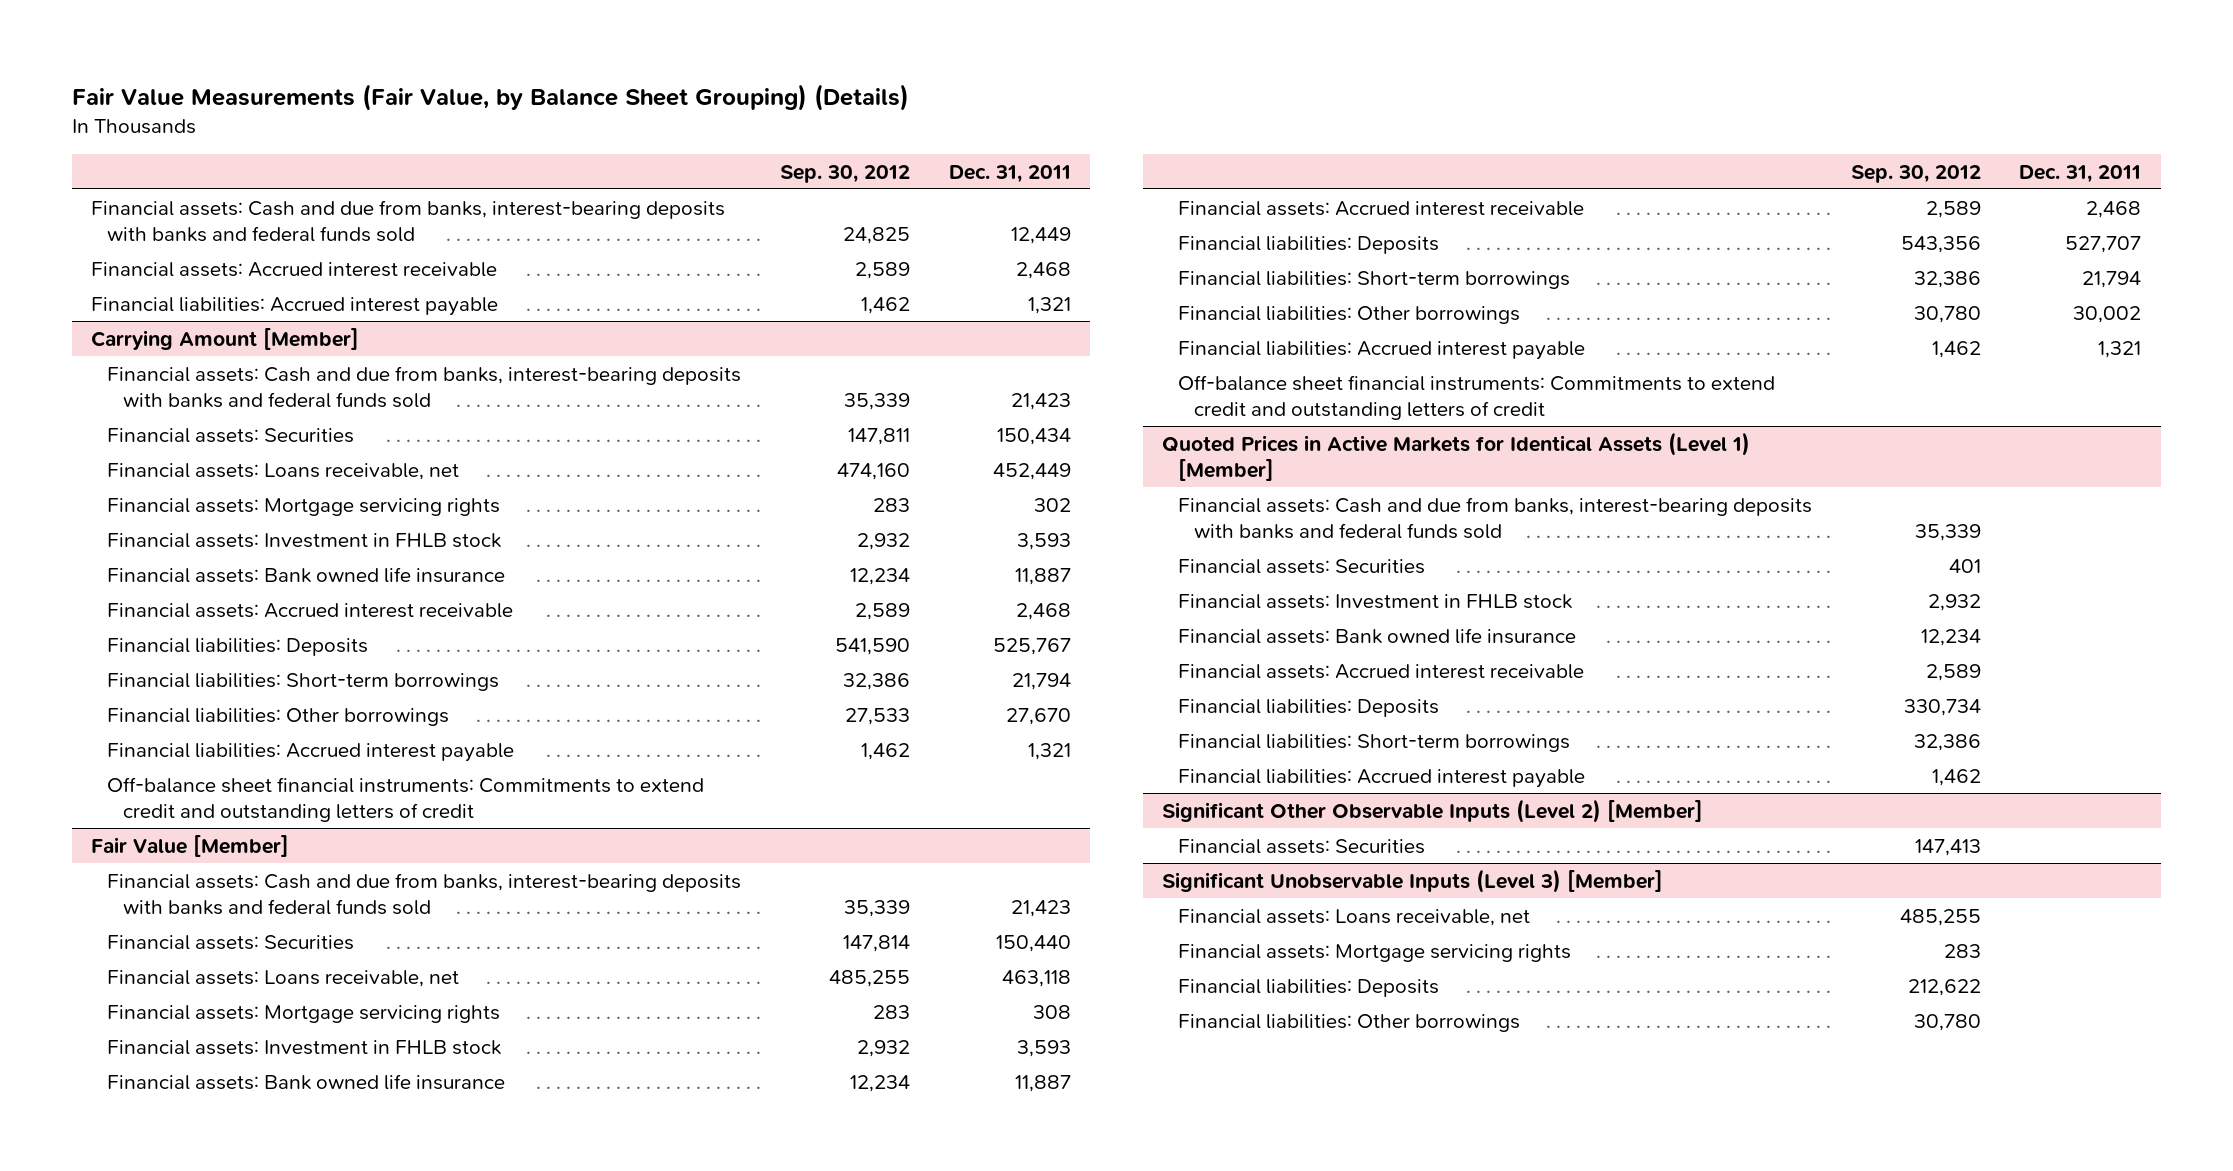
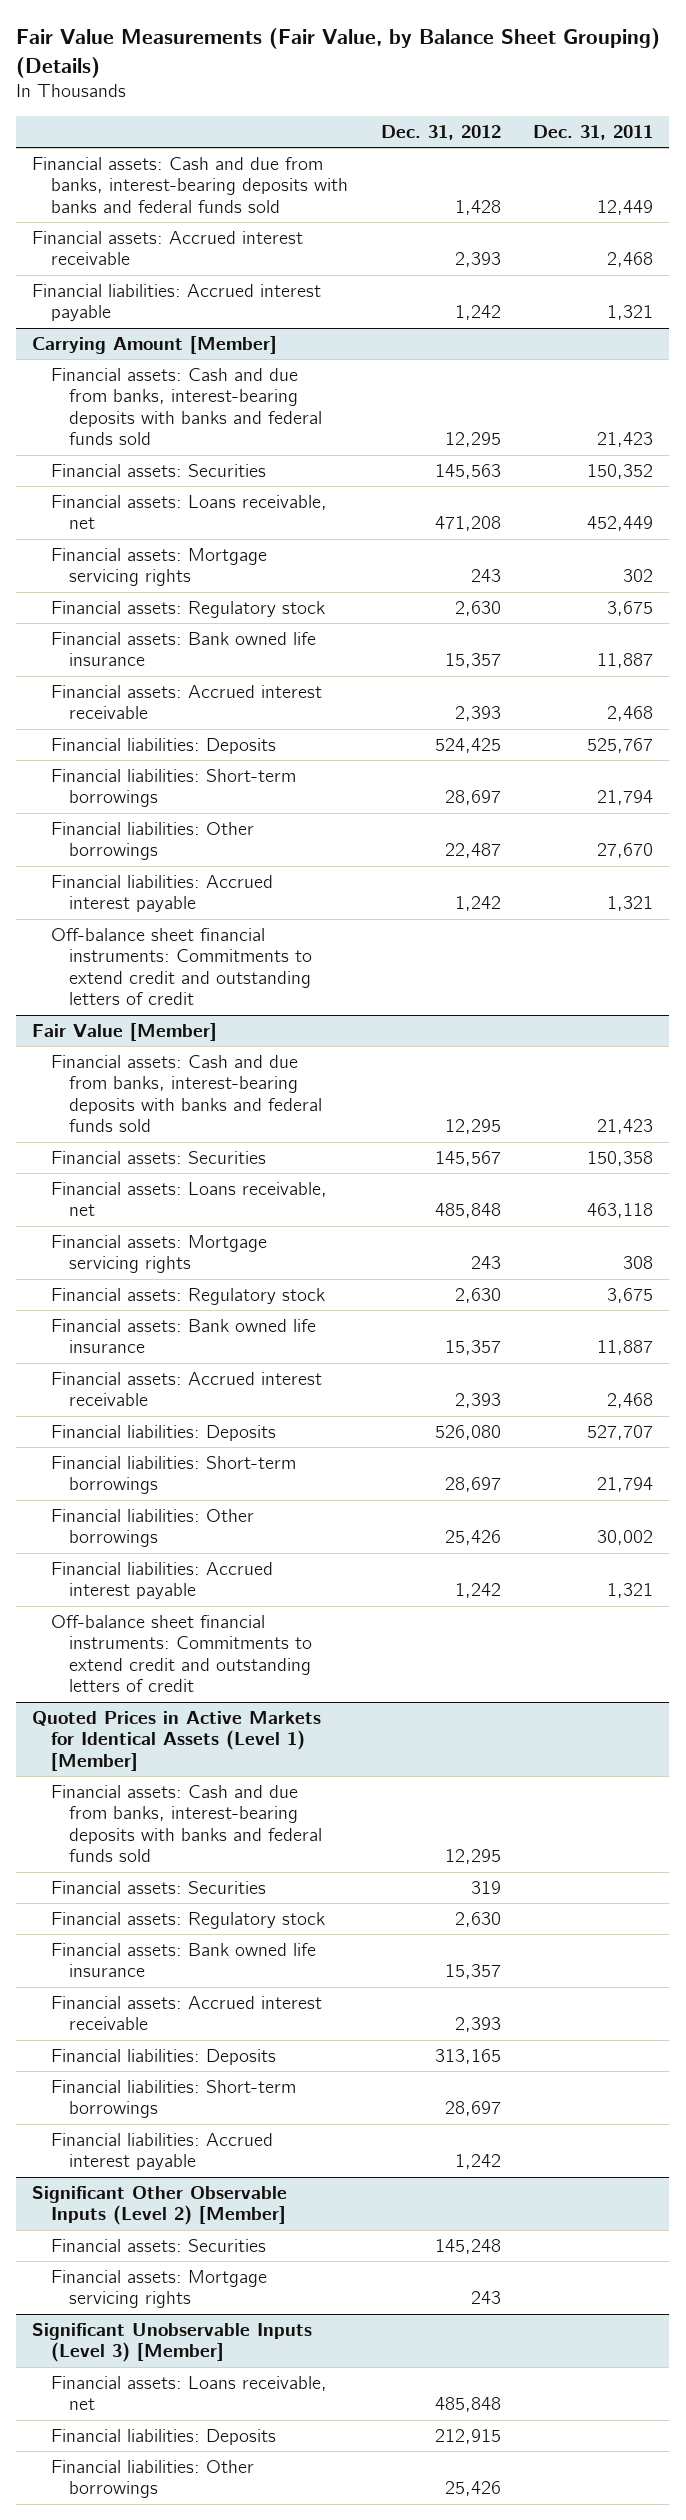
[779,164,910,183] Sep. 30, 2012 -> none
none -> [380,124,501,140] Dec. 31, 2012
[996,427,1071,445] 150,434 -> [587,464,654,480] 150,352
[107,532,502,548] Financial assets: Investment in FHLB stock -> [50,601,325,619] Financial assets: Regulatory stock
[1016,532,1071,550] 3,593 -> [607,601,654,617] 3,675
[995,934,1071,952] 150,440 -> [587,1151,654,1167] 150,358
[107,1039,502,1055] Financial assets: Investment in FHLB stock -> [50,1288,325,1306] Financial assets: Regulatory stock
[1016,1039,1071,1057] 3,593 -> [607,1288,654,1304] 3,675
[1177,593,1572,609] Financial assets: Investment in FHLB stock -> [50,1912,325,1930] Financial assets: Regulatory stock
none -> [50,2270,267,2309] Financial assets: Mortgage servicing rights
[1177,943,1571,962] Financial assets: Mortgage servicing rights -> none

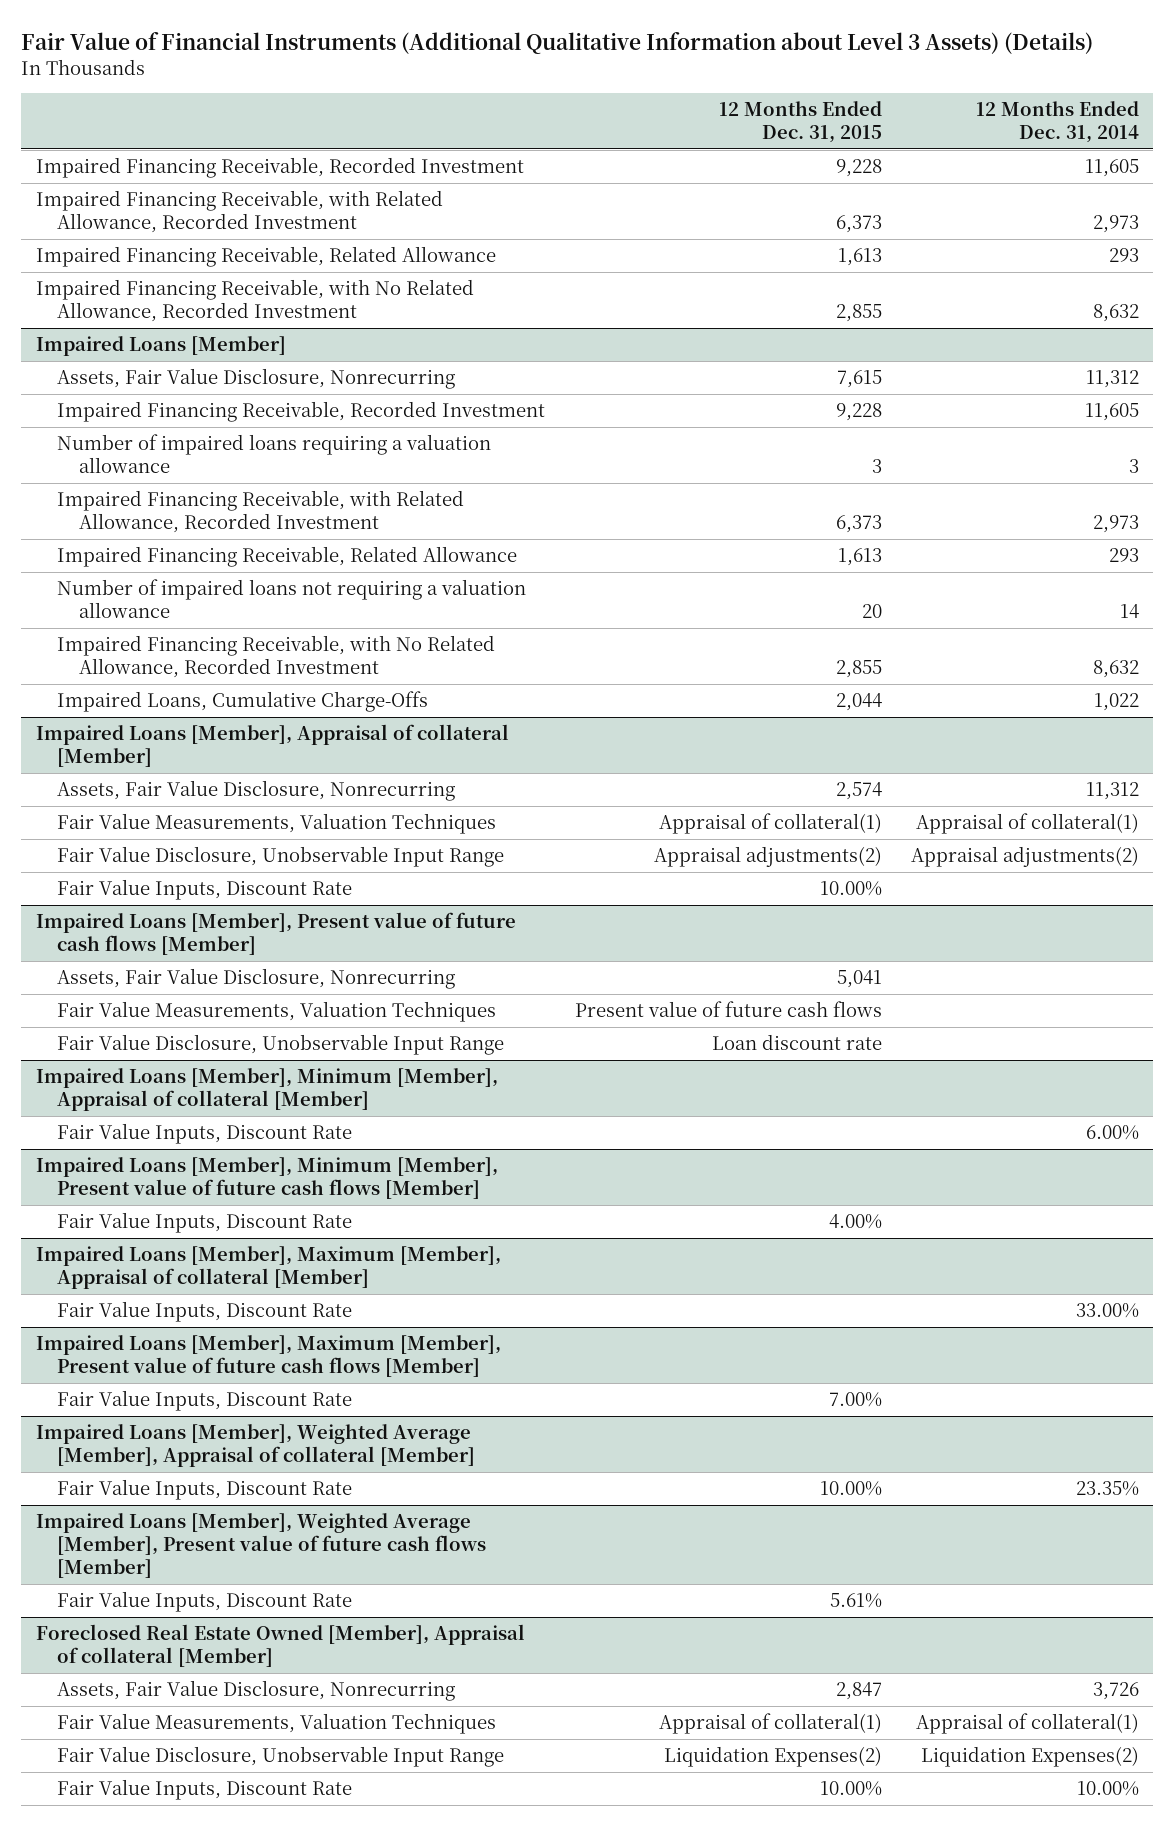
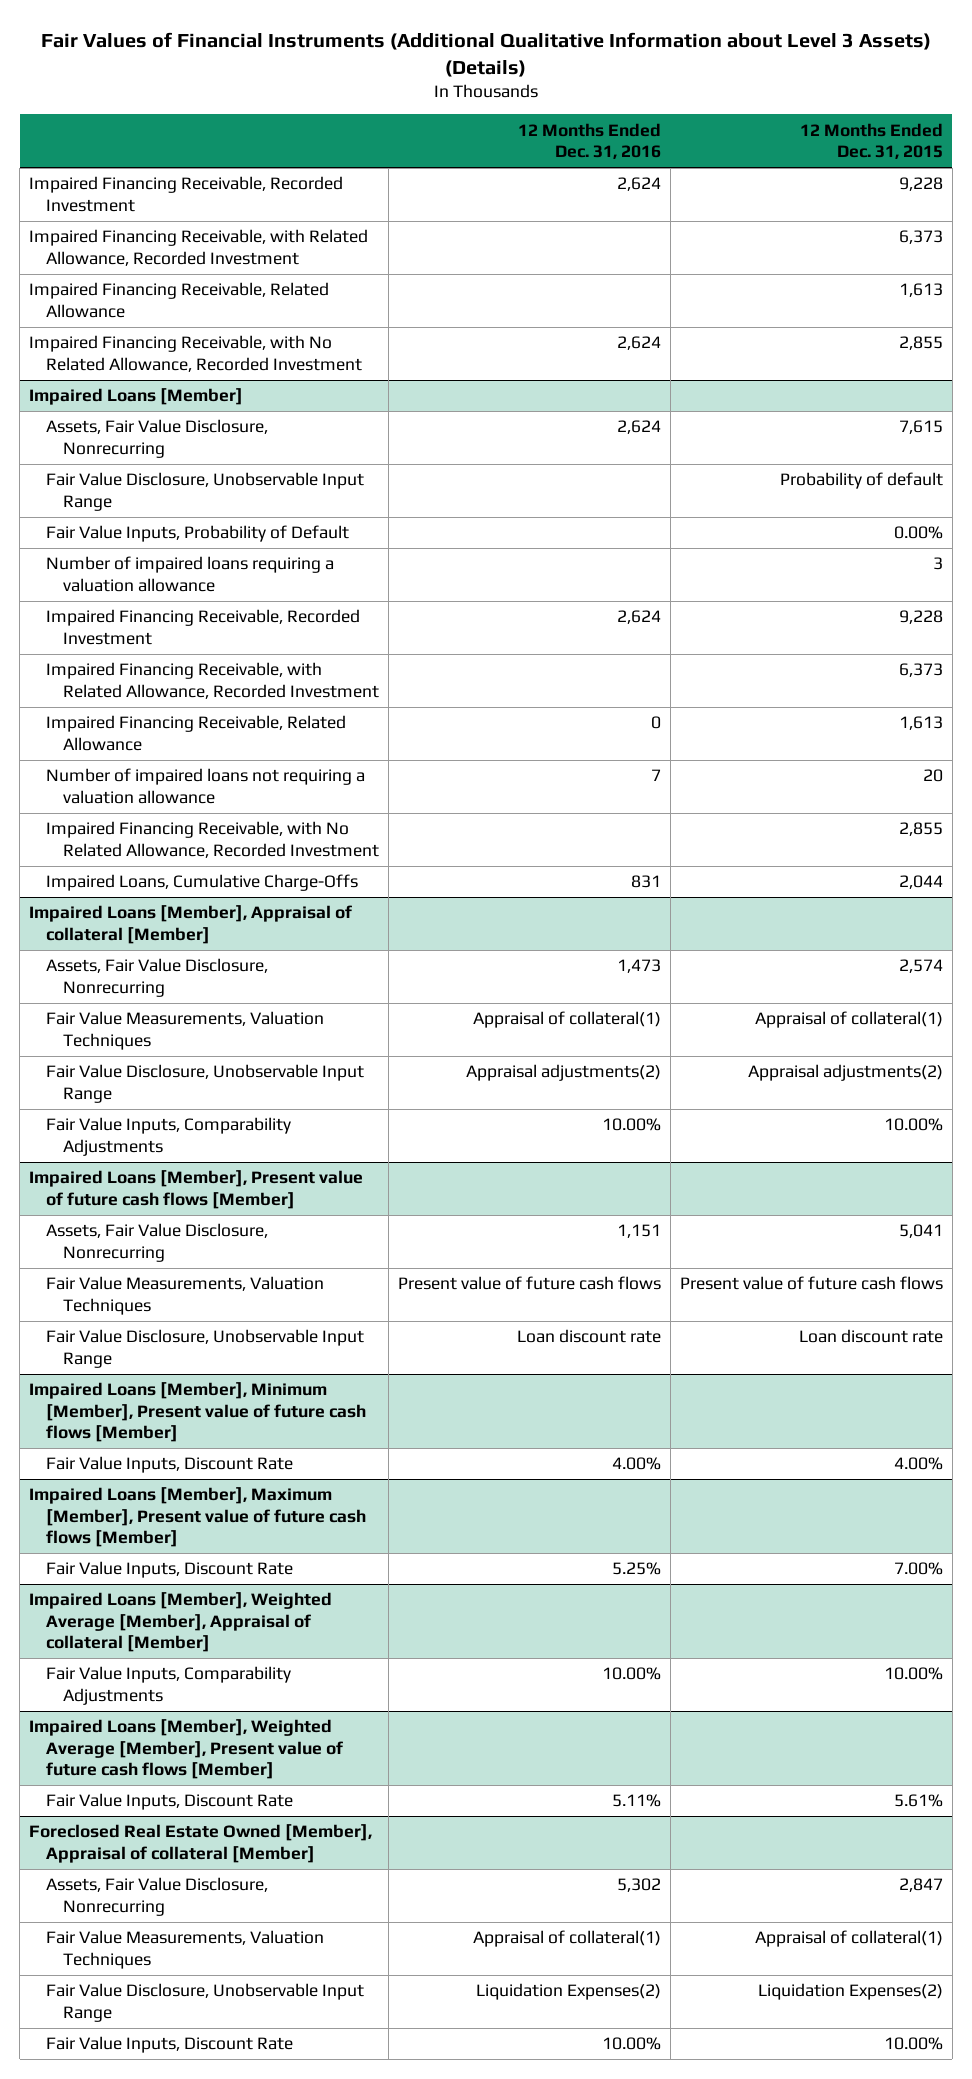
[21,31,1094,54] Fair Value of Financial Instruments (Additional Qualitative Information about Level 3 Assets) (Details) -> [40,31,931,77] Fair Values of Financial Instruments (Additional Qualitative Information about Level 3 Assets) (Details)
[975,101,1139,143] 12 Months Ended Dec. 31, 2014 -> none
none -> [517,122,661,160] 12 Months Ended Dec. 31, 2016
none -> [45,472,364,511] Fair Value Disclosure, Unobservable Input Range
none -> [45,525,349,543] Fair Value Inputs, Probability of Default
[57,401,546,423] Impaired Financing Receivable, Recorded Investment -> [45,609,360,645] Impaired Financing Receivable, Recorded Investment
[57,879,353,901] Fair Value Inputs, Discount Rate -> none
none -> [45,1117,291,1156] Fair Value Inputs, Comparability Adjustments
[35,1068,498,1111] Impaired Loans [Member], Minimum [Member], Appraisal of collateral [Member] -> none
[57,1123,353,1145] Fair Value Inputs, Discount Rate -> none
[35,1246,501,1289] Impaired Loans [Member], Maximum [Member], Appraisal of collateral [Member] -> none
[57,1301,353,1323] Fair Value Inputs, Discount Rate -> none
[57,1479,353,1501] Fair Value Inputs, Discount Rate -> none
none -> [45,1666,291,1705] Fair Value Inputs, Comparability Adjustments

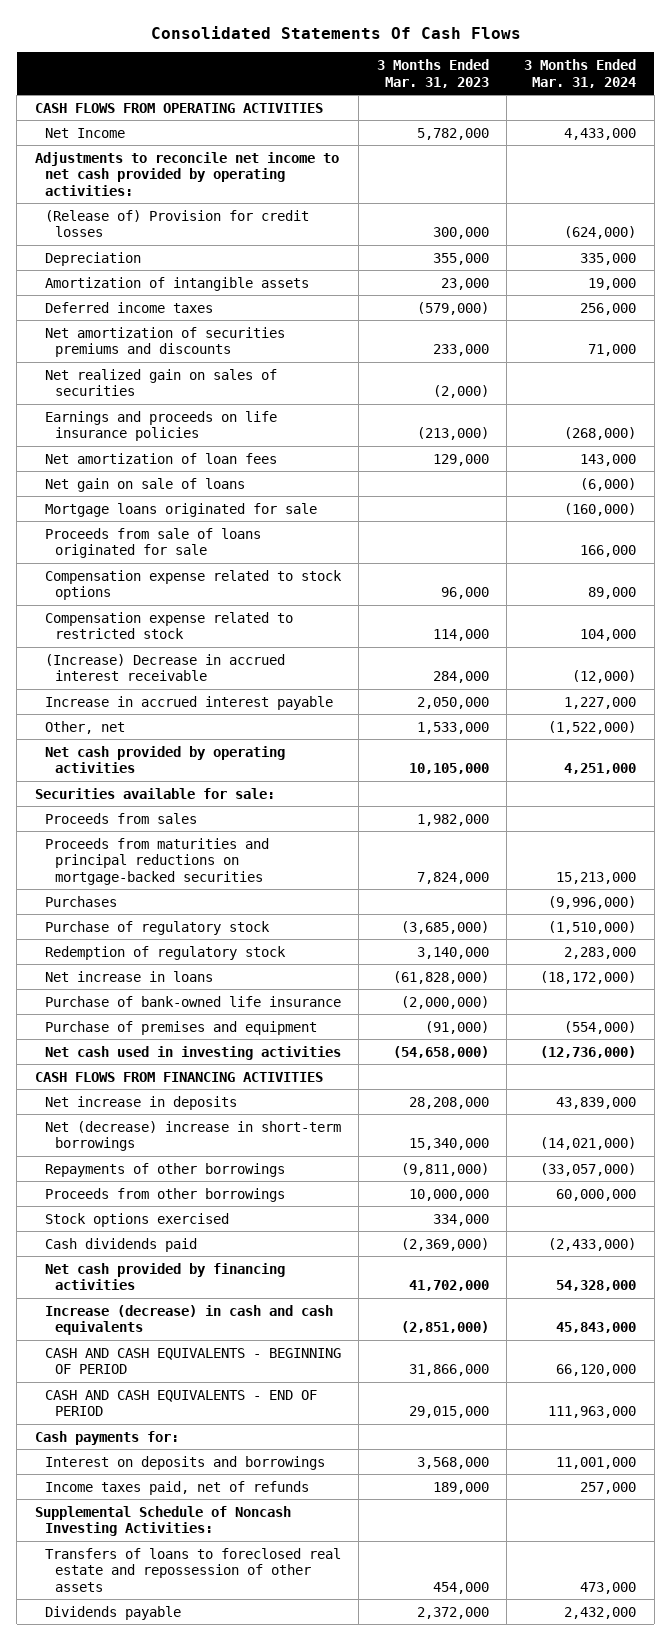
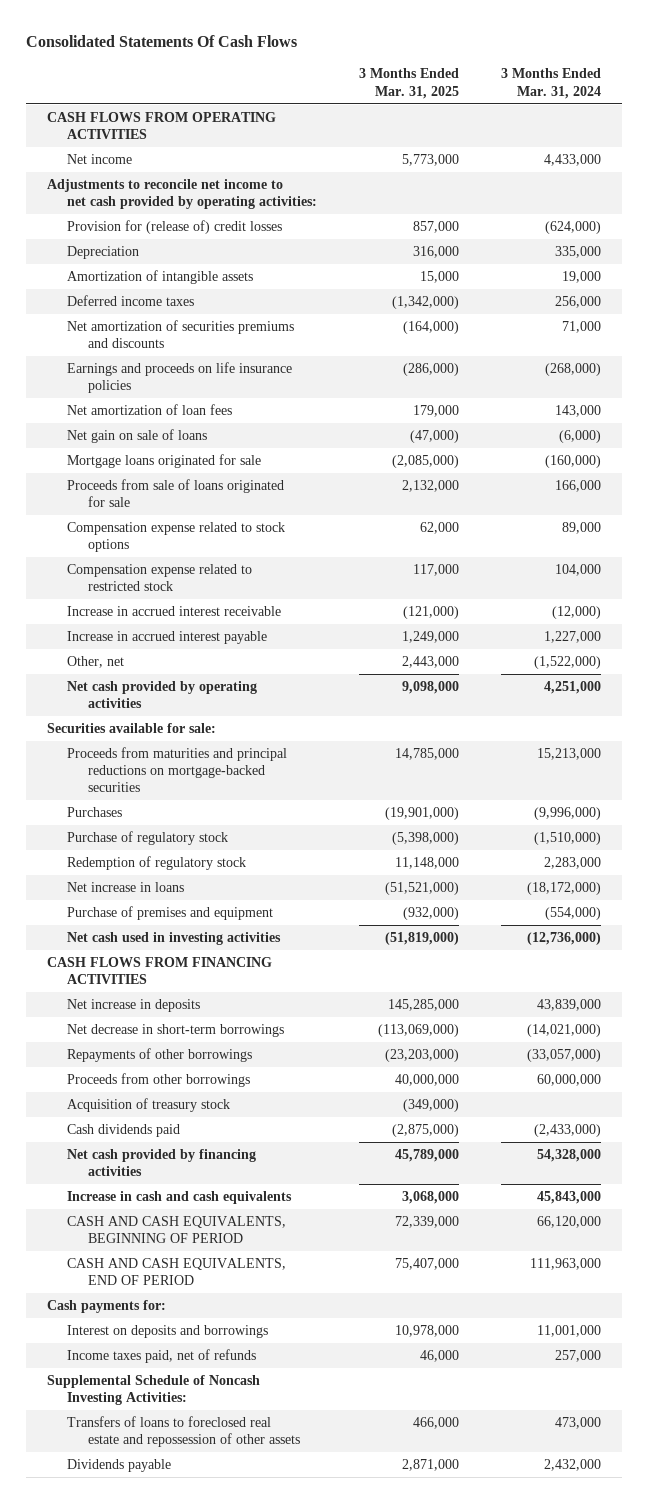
[376,59,489,88] 3 Months Ended Mar. 31, 2023 -> none
none -> [359,68,460,99] 3 Months Ended Mar. 31, 2025
[44,127,125,138] Net Income -> [67,154,133,165] Net income
[44,209,309,238] (Release of) Provision for credit losses -> [67,220,283,235] Provision for (release of) credit losses
[44,368,277,397] Net realized gain on sales of securities -> none
[44,653,285,682] (Increase) Decrease in accrued interest receivable -> [67,606,282,617] Increase in accrued interest receivable
[44,812,197,824] Proceeds from sales -> none
[44,995,341,1007] Purchase of bank-owned life insurance -> none
[44,1120,341,1152] Net (decrease) increase in short-term borrowings -> [67,1024,285,1038] Net decrease in short-term borrowings
[44,1212,229,1227] Stock options exercised -> none
none -> [67,1098,231,1113] Acquisition of treasury stock
[44,1304,333,1336] Increase (decrease) in cash and cash equivalents -> [67,1191,293,1205] Increase in cash and cash equivalents
[44,1347,341,1375] CASH AND CASH EQUIVALENTS - BEGINNING OF PERIOD -> [67,1216,287,1244] CASH AND CASH EQUIVALENTS, BEGINNING OF PERIOD
[44,1389,317,1417] CASH AND CASH EQUIVALENTS - END OF PERIOD -> [67,1258,287,1286] CASH AND CASH EQUIVALENTS, END OF PERIOD

